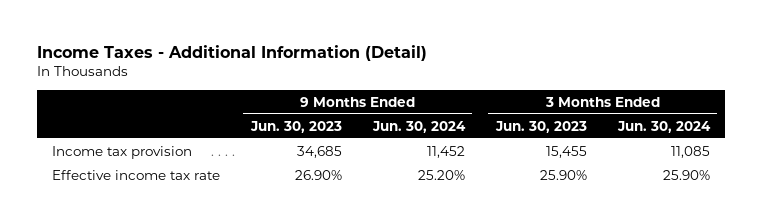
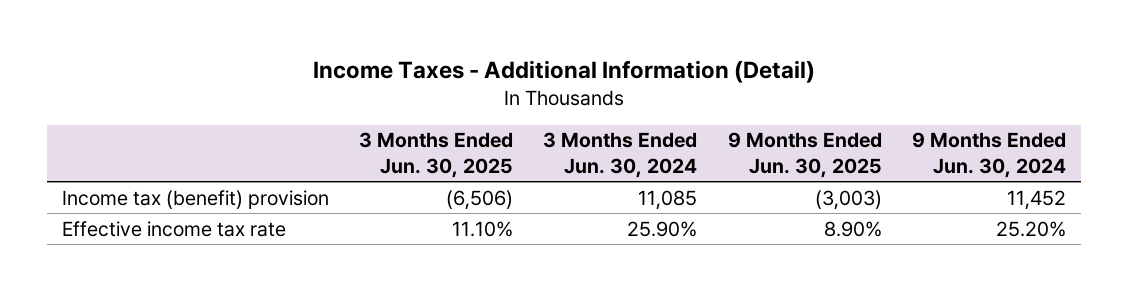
[249,120,342,133] Jun. 30, 2023 -> none
[494,120,587,133] Jun. 30, 2023 -> none
none -> [358,132,513,178] 3 Months Ended Jun. 30, 2025
none -> [727,132,882,178] 9 Months Ended Jun. 30, 2025
[52,145,193,159] Income tax provision -> [61,189,329,209] Income tax (benefit) provision

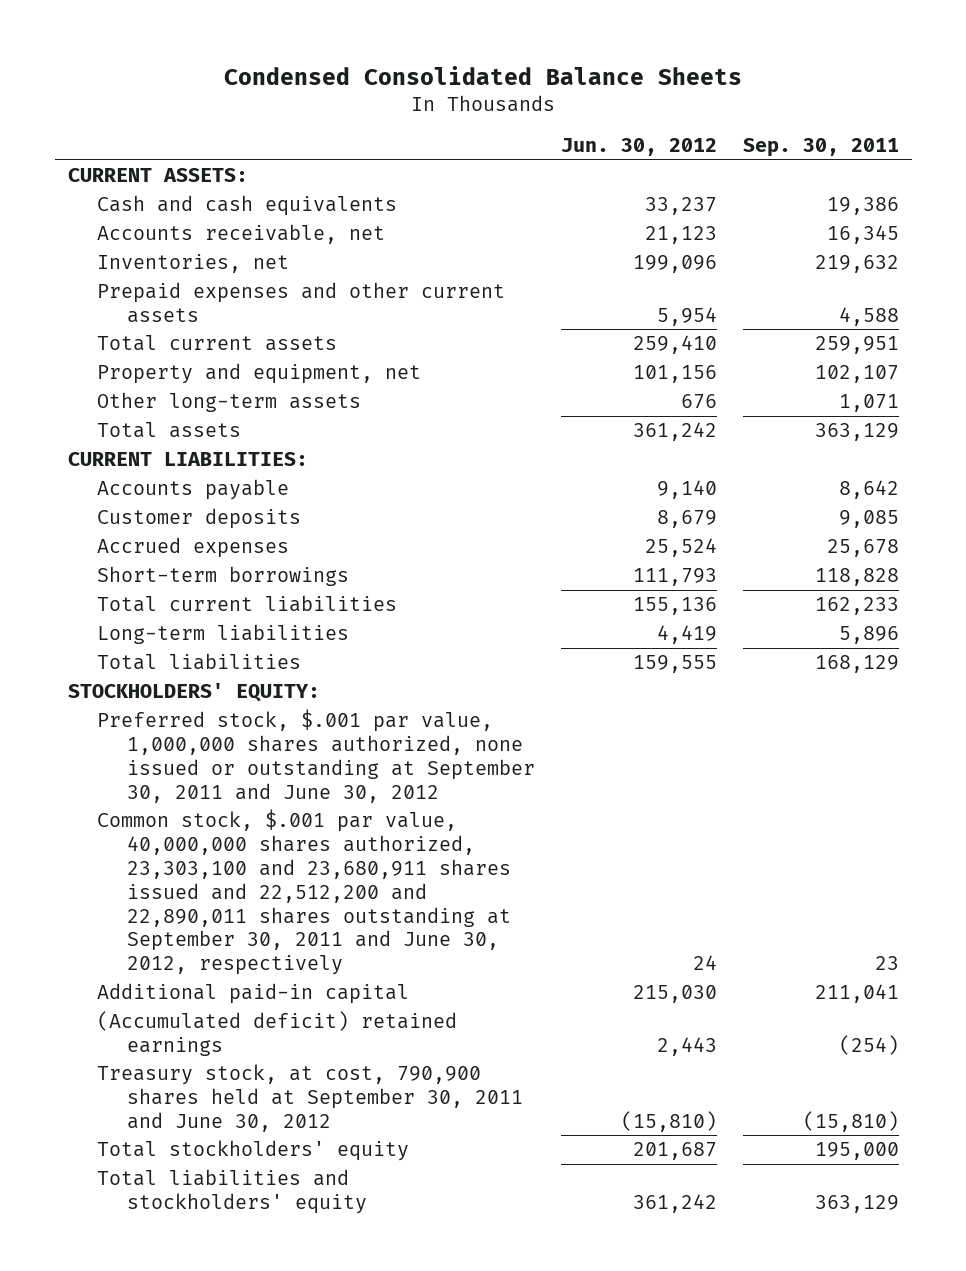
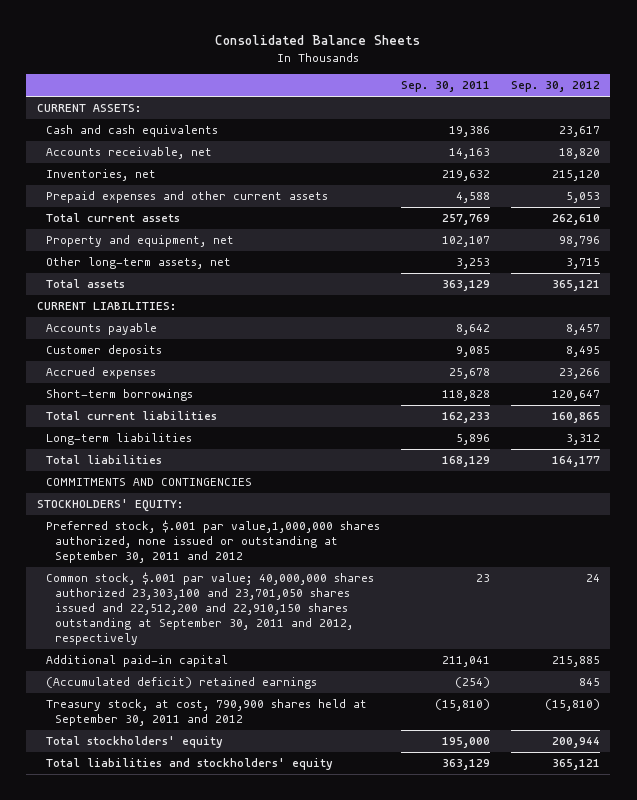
[224,66,743,86] Condensed Consolidated Balance Sheets -> [215,35,421,46] Consolidated Balance Sheets
[561,138,718,157] Jun. 30, 2012 -> none
none -> [510,81,600,93] Sep. 30, 2012
[826,225,899,245] 16,345 -> [448,148,490,160] 14,163
[814,336,899,355] 259,951 -> [441,214,490,226] 257,769
[97,392,362,413] Other long-term assets -> [45,257,231,270] Other long-term assets, net
[838,394,899,413] 1,071 -> [455,258,490,270] 3,253
none -> [45,478,252,487] COMMITMENTS AND CONTINGENCIES
[97,709,536,803] Preferred stock, $.001 par value, 1,000,000 shares authorized, none issued or outstanding at September 30, 2011 and June 30, 2012 -> [45,520,380,564] Preferred stock, $.001 par value,1,000,000 shares authorized, none issued or outstanding at September 30, 2011 and 2012
[97,809,512,976] Common stock, $.001 par value, 40,000,000 shares authorized, 23,303,100 and 23,680,911 shares issued and 22,512,200 and 22,890,011 shares outstanding at September 30, 2011 and June 30, 2012, respectively -> [45,572,374,646] Common stock, $.001 par value; 40,000,000 shares authorized 23,303,100 and 23,701,050 shares issued and 22,512,200 and 22,910,150 shares outstanding at September 30, 2011 and 2012, respectively
[97,1064,524,1132] Treasury stock, at cost, 790,900 shares held at September 30, 2011 and June 30, 2012 -> [45,699,367,727] Treasury stock, at cost, 790,900 shares held at September 30, 2011 and 2012

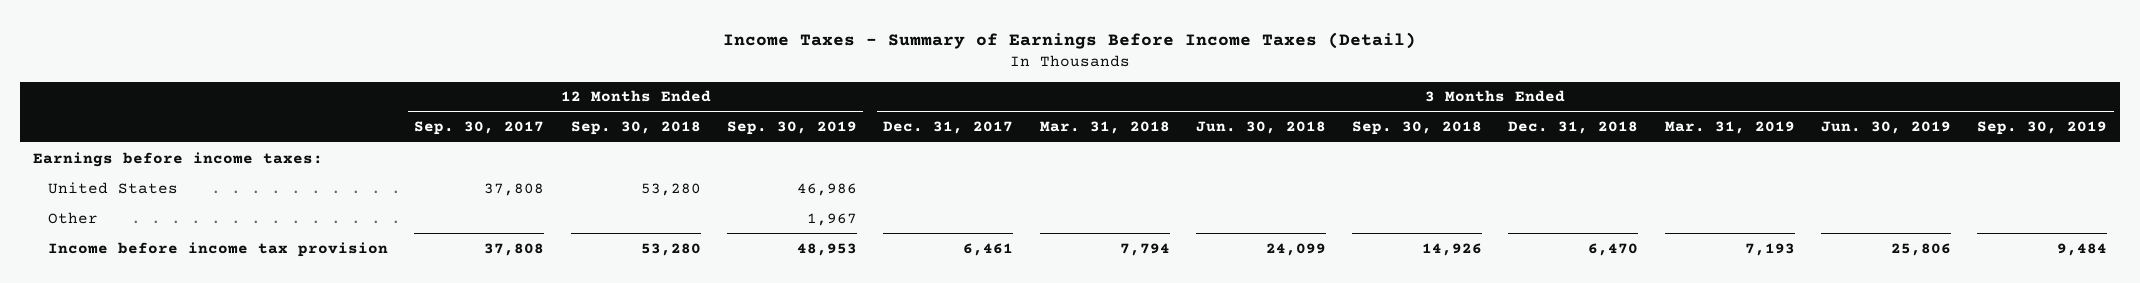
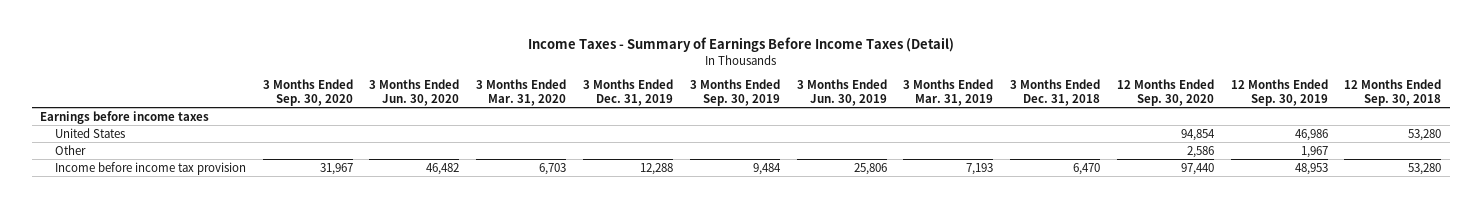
[414,121,545,136] Sep. 30, 2017 -> none
[883,121,1014,135] Dec. 31, 2017 -> none
[1039,121,1170,135] Mar. 31, 2018 -> none
[1195,121,1326,135] Jun. 30, 2018 -> none
[1352,121,1483,136] Sep. 30, 2018 -> none
none -> [262,79,353,106] 3 Months Ended Sep. 30, 2020
none -> [369,79,460,106] 3 Months Ended Jun. 30, 2020
none -> [476,79,567,106] 3 Months Ended Mar. 31, 2020
none -> [583,79,674,106] 3 Months Ended Dec. 31, 2019
none -> [1116,79,1214,106] 12 Months Ended Sep. 30, 2020
[33,151,324,167] Earnings before income taxes: -> [40,110,210,124] Earnings before income taxes

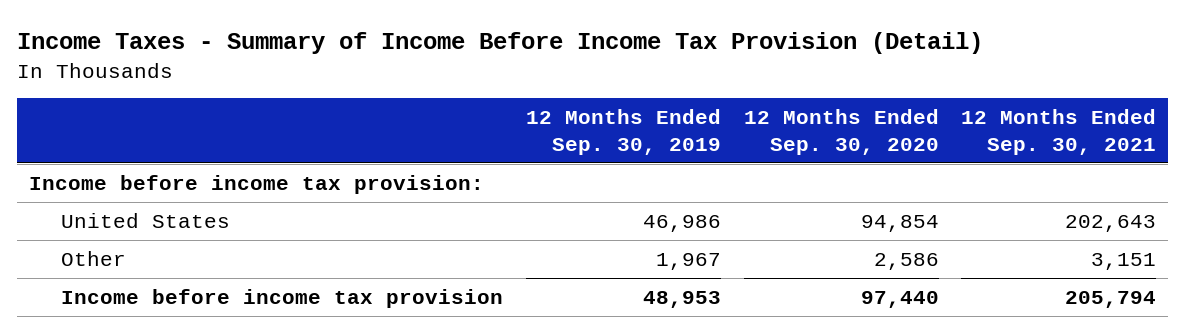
[527,37,954,53] Income Taxes - Summary of Earnings Before Income Taxes (Detail) -> [17,32,984,55] Income Taxes - Summary of Income Before Income Tax Provision (Detail)
[262,79,353,106] 3 Months Ended Sep. 30, 2020 -> none
[369,79,460,106] 3 Months Ended Jun. 30, 2020 -> none
[476,79,567,106] 3 Months Ended Mar. 31, 2020 -> none
[583,79,674,106] 3 Months Ended Dec. 31, 2019 -> none
[689,79,780,106] 3 Months Ended Sep. 30, 2019 -> none
[796,79,887,106] 3 Months Ended Jun. 30, 2019 -> none
[903,79,994,106] 3 Months Ended Mar. 31, 2019 -> none
[1010,79,1101,106] 3 Months Ended Dec. 31, 2018 -> none
[1344,79,1442,106] 12 Months Ended Sep. 30, 2018 -> none
none -> [961,109,1157,155] 12 Months Ended Sep. 30, 2021
[40,110,210,124] Earnings before income taxes -> [28,174,484,194] Income before income tax provision:

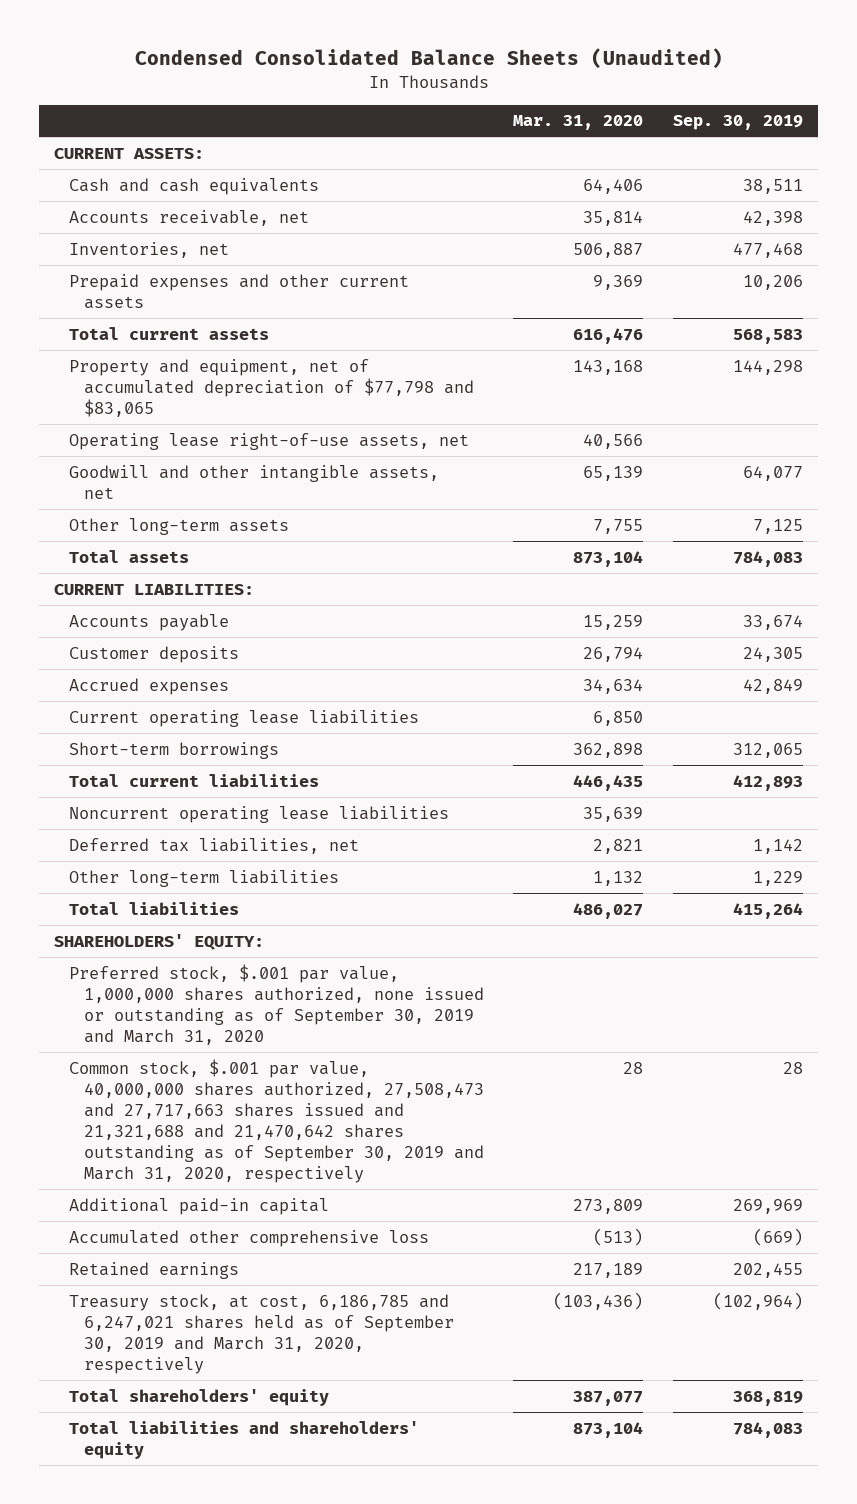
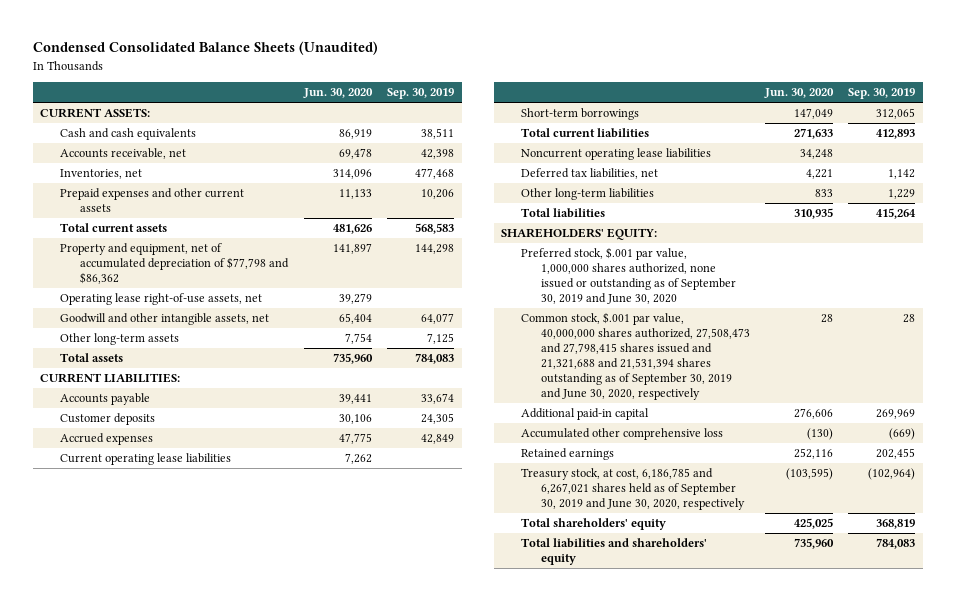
[513,115,644,131] Mar. 31, 2020 -> none
none -> [303,88,374,99] Jun. 30, 2020
[68,358,474,417] Property and equipment, net of accumulated depreciation of $77,798 and $83,065 -> [60,243,290,284] Property and equipment, net of accumulated depreciation of $77,798 and $86,362
[68,963,484,1045] Preferred stock, $.001 par value, 1,000,000 shares authorized, none issued or outstanding as of September 30, 2019 and March 31, 2020 -> [521,247,737,304] Preferred stock, $.001 par value, 1,000,000 shares authorized, none issued or outstanding as of September 30, 2019 and June 30, 2020
[68,1058,484,1183] Common stock, $.001 par value, 40,000,000 shares authorized, 27,508,473 and 27,717,663 shares issued and 21,321,688 and 21,470,642 shares outstanding as of September 30, 2019 and March 31, 2020, respectively -> [521,312,751,400] Common stock, $.001 par value, 40,000,000 shares authorized, 27,508,473 and 27,798,415 shares issued and 21,321,688 and 21,531,394 shares outstanding as of September 30, 2019 and June 30, 2020, respectively
[68,1293,454,1374] Treasury stock, at cost, 6,186,785 and 6,247,021 shares held as of September 30, 2019 and March 31, 2020, respectively -> [521,468,746,510] Treasury stock, at cost, 6,186,785 and 6,267,021 shares held as of September 30, 2019 and June 30, 2020, respectively

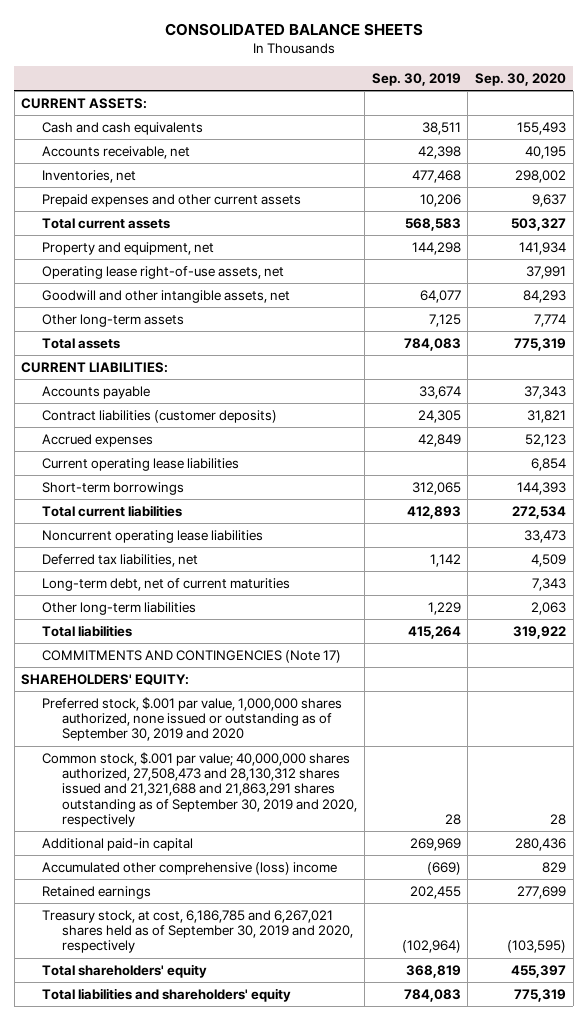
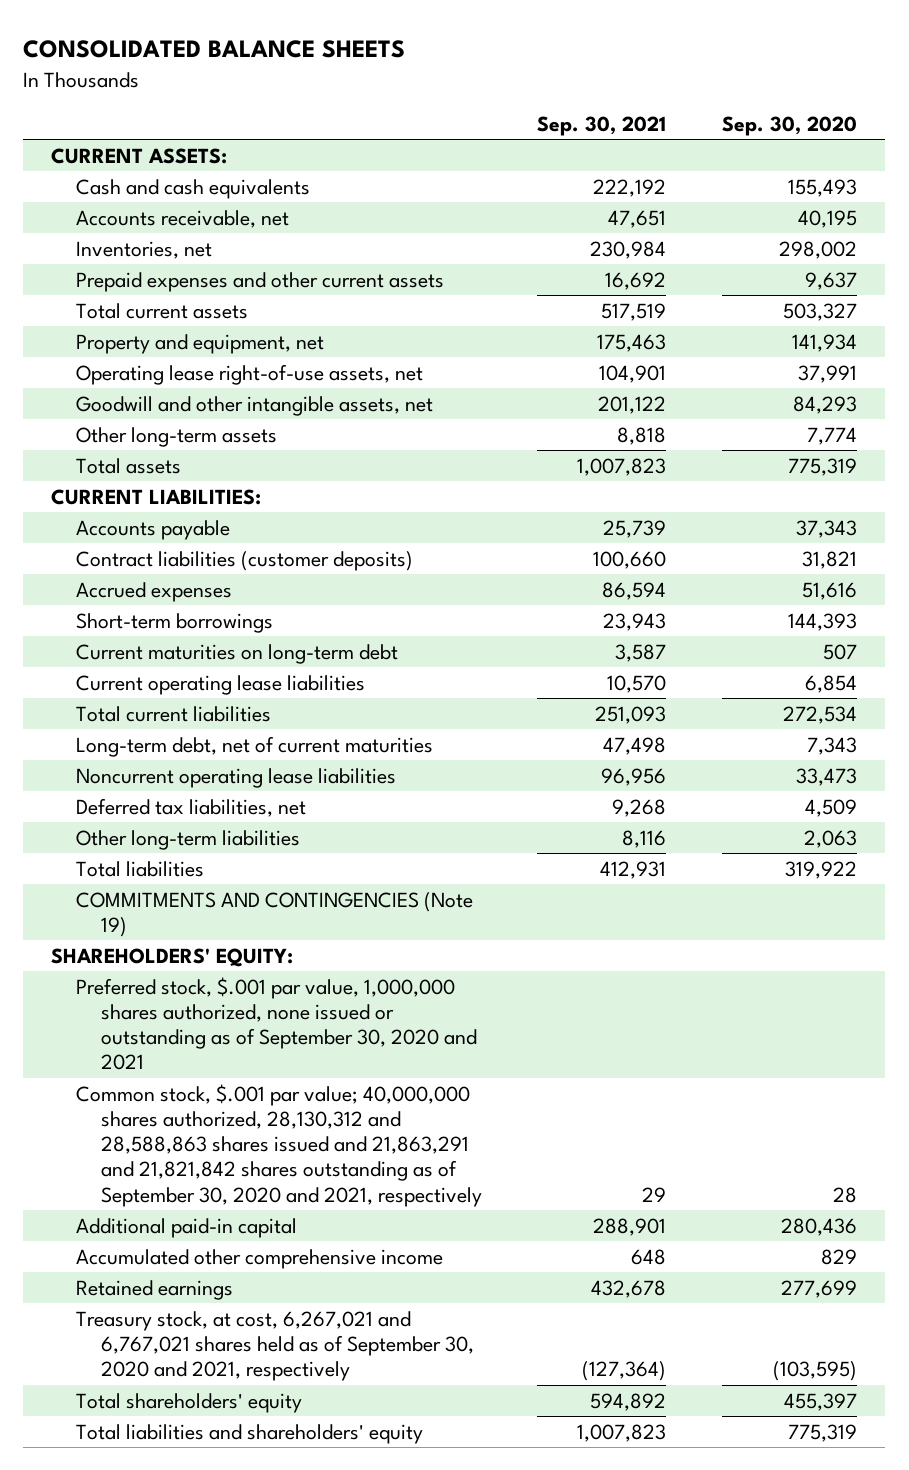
[371,72,461,86] Sep. 30, 2019 -> none
none -> [537,116,667,137] Sep. 30, 2021
[525,433,567,447] 52,123 -> [802,581,858,600] 51,616
none -> [76,643,399,664] Current maturities on long-term debt
[41,457,239,471] Current operating lease liabilities -> [76,674,366,695] Current operating lease liabilities
[41,577,290,591] Long-term debt, net of current maturities -> [76,735,434,757] Long-term debt, net of current maturities
[41,649,341,663] COMMITMENTS AND CONTINGENCIES (Note 17) -> [76,891,474,937] COMMITMENTS AND CONTINGENCIES (Note 19)
[41,696,342,742] Preferred stock, $.001 par value, 1,000,000 shares authorized, none issued or outstanding as of September 30, 2019 and 2020 -> [76,976,477,1071] Preferred stock, $.001 par value, 1,000,000 shares authorized, none issued or outstanding as of September 30, 2020 and 2021
[41,751,358,828] Common stock, $.001 par value; 40,000,000 shares authorized, 27,508,473 and 28,130,312 shares issued and 21,321,688 and 21,863,291 shares outstanding as of September 30, 2019 and 2020, respectively -> [76,1083,482,1207] Common stock, $.001 par value; 40,000,000 shares authorized, 28,130,312 and 28,588,863 shares issued and 21,863,291 and 21,821,842 shares outstanding as of September 30, 2020 and 2021, respectively
[41,861,337,875] Accumulated other comprehensive (loss) income -> [76,1248,444,1269] Accumulated other comprehensive income
[41,909,354,954] Treasury stock, at cost, 6,186,785 and 6,267,021 shares held as of September 30, 2019 and 2020, respectively -> [76,1310,474,1382] Treasury stock, at cost, 6,267,021 and 6,767,021 shares held as of September 30, 2020 and 2021, respectively

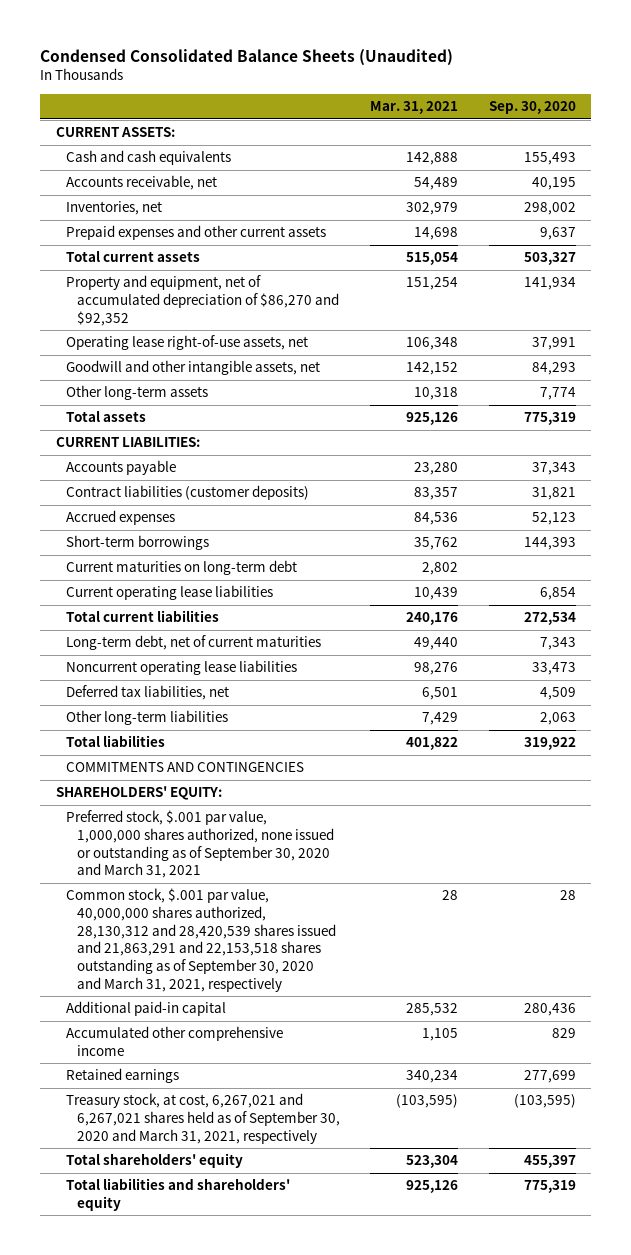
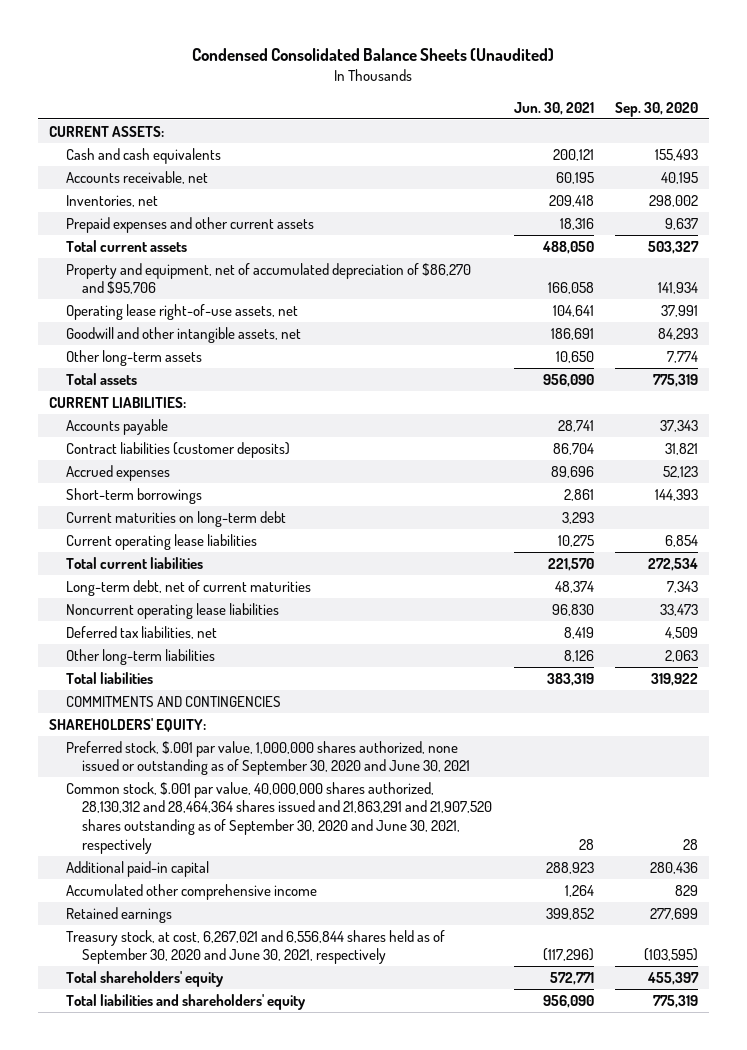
[370,101,459,115] Mar. 31, 2021 -> none
none -> [513,101,594,115] Jun. 30, 2021
[66,275,340,326] Property and equipment, net of accumulated depreciation of $86,270 and $92,352 -> [65,262,471,295] Property and equipment, net of accumulated depreciation of $86,270 and $95,706
[66,810,335,879] Preferred stock, $.001 par value, 1,000,000 shares authorized, none issued or outstanding as of September 30, 2020 and March 31, 2021 -> [65,740,471,776] Preferred stock, $.001 par value, 1,000,000 shares authorized, none issued or outstanding as of September 30, 2020 and June 30, 2021
[66,888,337,992] Common stock, $.001 par value, 40,000,000 shares authorized, 28,130,312 and 28,420,539 shares issued and 21,863,291 and 22,153,518 shares outstanding as of September 30, 2020 and March 31, 2021, respectively -> [65,781,493,854] Common stock, $.001 par value, 40,000,000 shares authorized, 28,130,312 and 28,464,364 shares issued and 21,863,291 and 21,907,520 shares outstanding as of September 30, 2020 and June 30, 2021, respectively
[66,1093,341,1144] Treasury stock, at cost, 6,267,021 and 6,267,021 shares held as of September 30, 2020 and March 31, 2021, respectively -> [65,929,445,965] Treasury stock, at cost, 6,267,021 and 6,556,844 shares held as of September 30, 2020 and June 30, 2021, respectively

